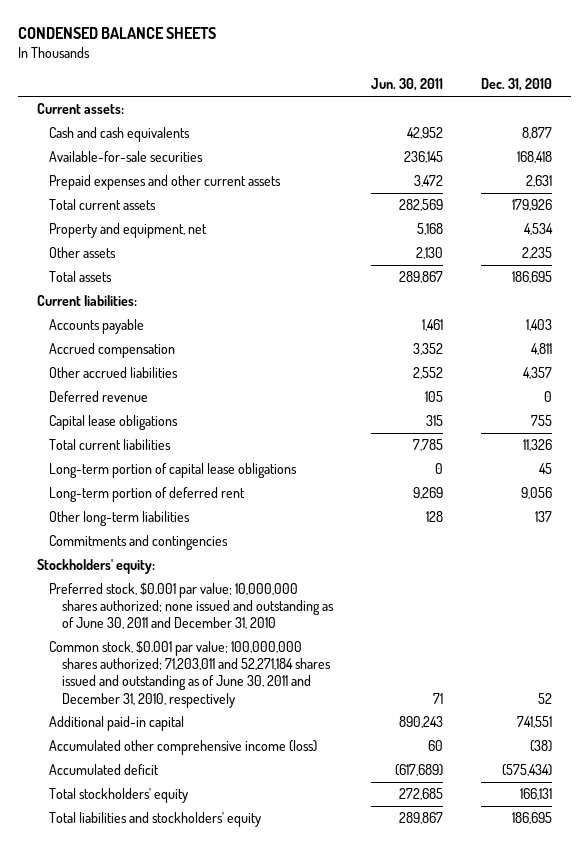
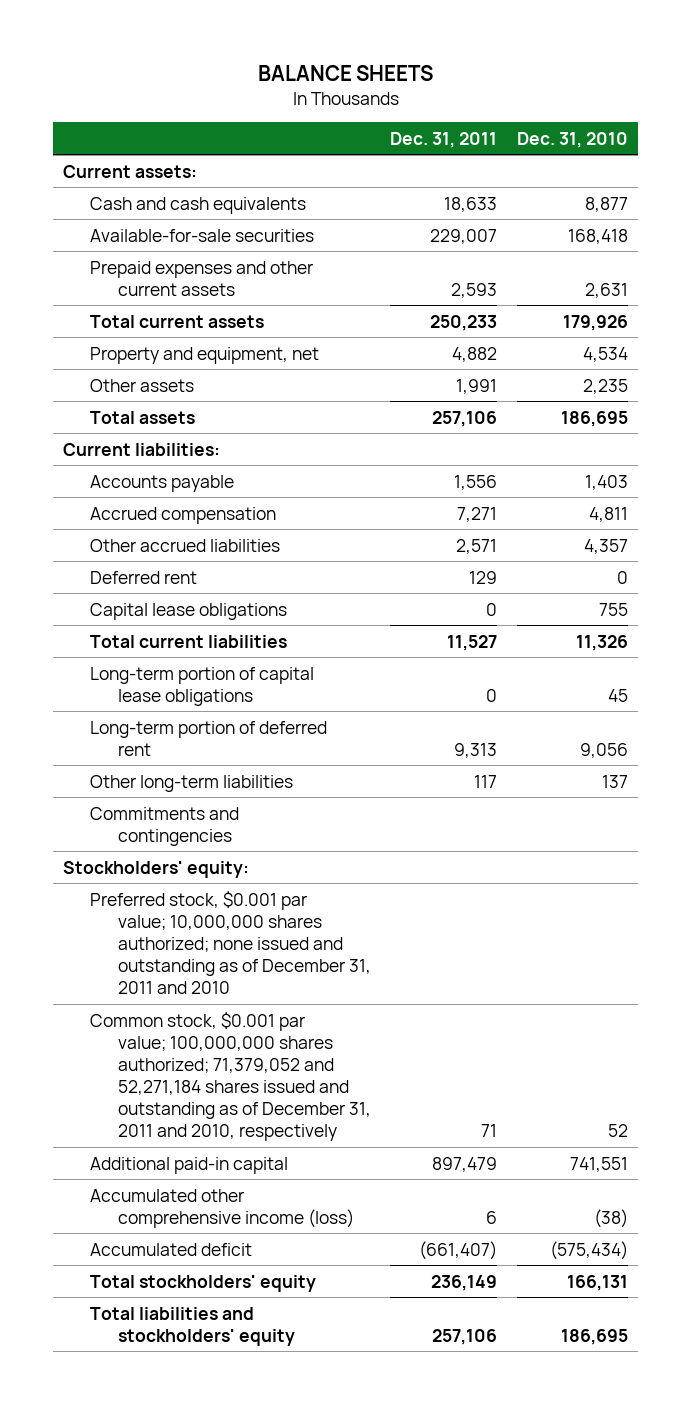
[17,27,216,40] CONDENSED BALANCE SHEETS -> [257,64,433,81] BALANCE SHEETS
[370,78,443,92] Jun. 30, 2011 -> none
none -> [390,131,498,148] Dec. 31, 2011
[49,391,149,403] Deferred revenue -> none
none -> [90,570,198,584] Deferred rent
[49,583,335,630] Preferred stock, $0.001 par value; 10,000,000 shares authorized; none issued and outstanding as of June 30, 2011 and December 31, 2010 -> [90,890,371,994] Preferred stock, $0.001 par value; 10,000,000 shares authorized; none issued and outstanding as of December 31, 2011 and 2010
[49,641,332,708] Common stock, $0.001 par value; 100,000,000 shares authorized; 71,203,011 and 52,271,184 shares issued and outstanding as of June 30, 2011 and December 31, 2010, respectively -> [90,1011,371,1141] Common stock, $0.001 par value; 100,000,000 shares authorized; 71,379,052 and 52,271,184 shares issued and outstanding as of December 31, 2011 and 2010, respectively

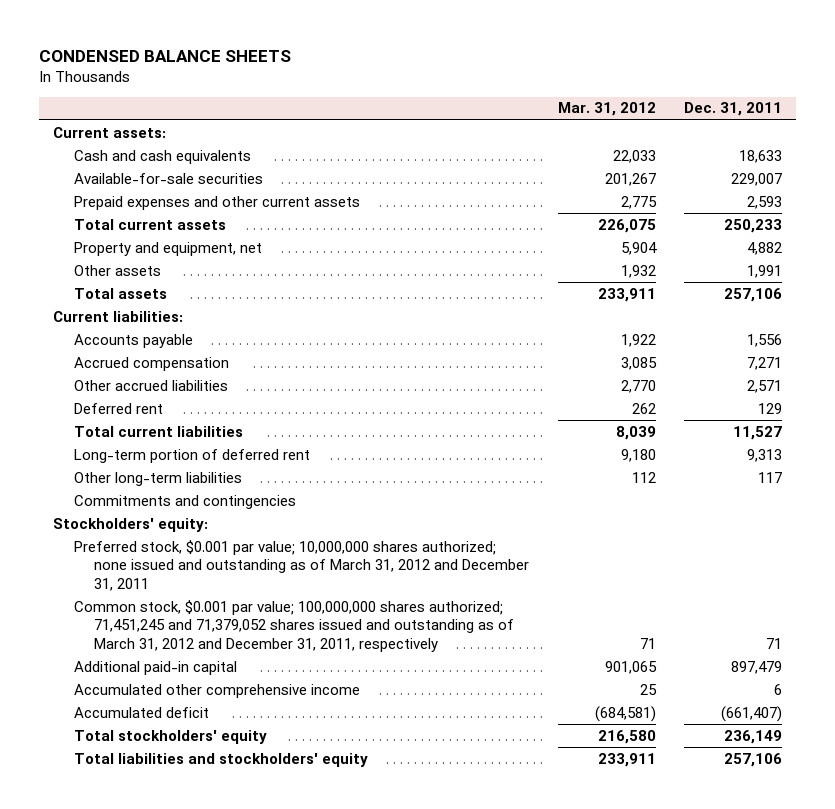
[257,64,433,81] BALANCE SHEETS -> [38,49,291,62] CONDENSED BALANCE SHEETS
[517,131,629,148] Dec. 31, 2010 -> none
none -> [557,102,656,117] Mar. 31, 2012
[90,602,288,620] Capital lease obligations -> none
[90,666,315,706] Long-term portion of capital lease obligations -> none
[90,890,371,994] Preferred stock, $0.001 par value; 10,000,000 shares authorized; none issued and outstanding as of December 31, 2011 and 2010 -> [73,539,530,592] Preferred stock, $0.001 par value; 10,000,000 shares authorized; none issued and outstanding as of March 31, 2012 and December 31, 2011
[90,1011,371,1141] Common stock, $0.001 par value; 100,000,000 shares authorized; 71,379,052 and 52,271,184 shares issued and outstanding as of December 31, 2011 and 2010, respectively -> [73,599,515,653] Common stock, $0.001 par value; 100,000,000 shares authorized; 71,451,245 and 71,379,052 shares issued and outstanding as of March 31, 2012 and December 31, 2011, respectively
[90,1188,354,1228] Accumulated other comprehensive income (loss) -> [73,683,360,698] Accumulated other comprehensive income

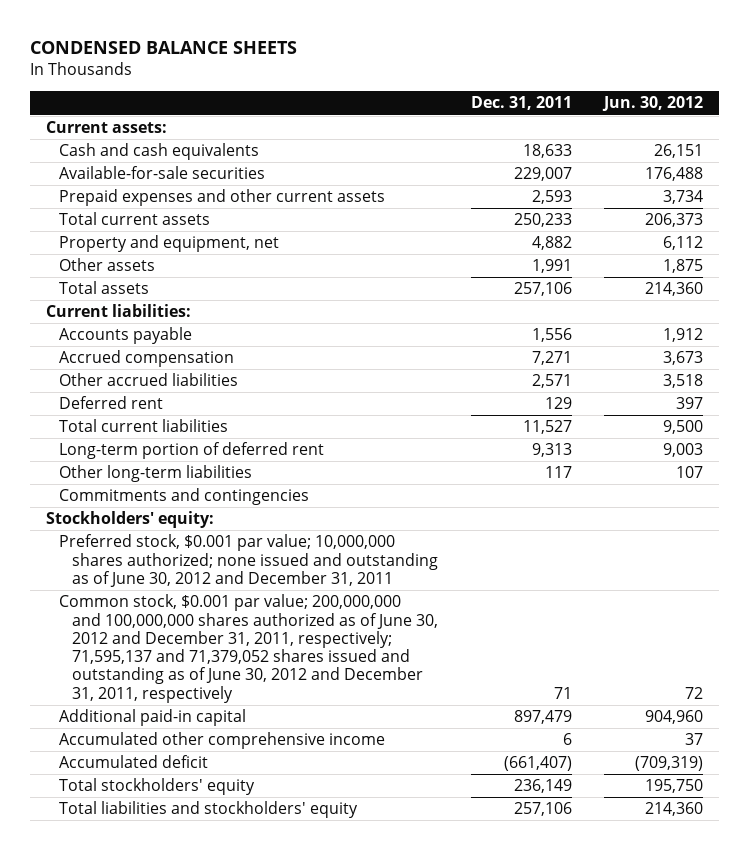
[557,102,656,117] Mar. 31, 2012 -> none
none -> [602,96,704,112] Jun. 30, 2012
[73,539,530,592] Preferred stock, $0.001 par value; 10,000,000 shares authorized; none issued and outstanding as of March 31, 2012 and December 31, 2011 -> [58,534,439,587] Preferred stock, $0.001 par value; 10,000,000 shares authorized; none issued and outstanding as of June 30, 2012 and December 31, 2011
[73,599,515,653] Common stock, $0.001 par value; 100,000,000 shares authorized; 71,451,245 and 71,379,052 shares issued and outstanding as of March 31, 2012 and December 31, 2011, respectively -> [58,594,439,703] Common stock, $0.001 par value; 200,000,000 and 100,000,000 shares authorized as of June 30, 2012 and December 31, 2011, respectively; 71,595,137 and 71,379,052 shares issued and outstanding as of June 30, 2012 and December 31, 2011, respectively

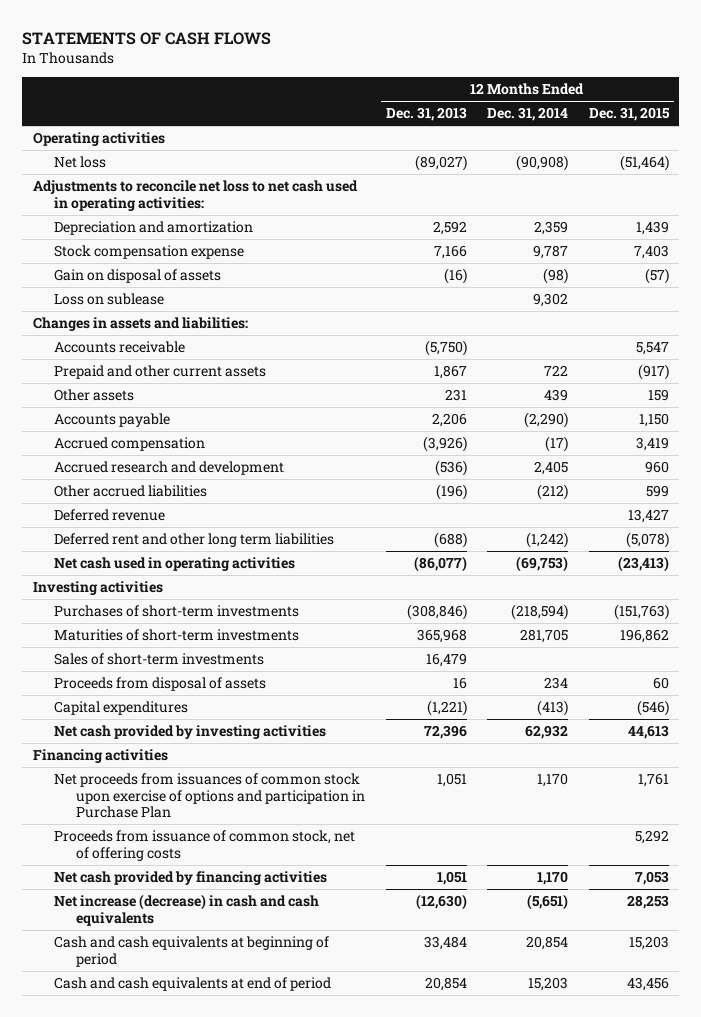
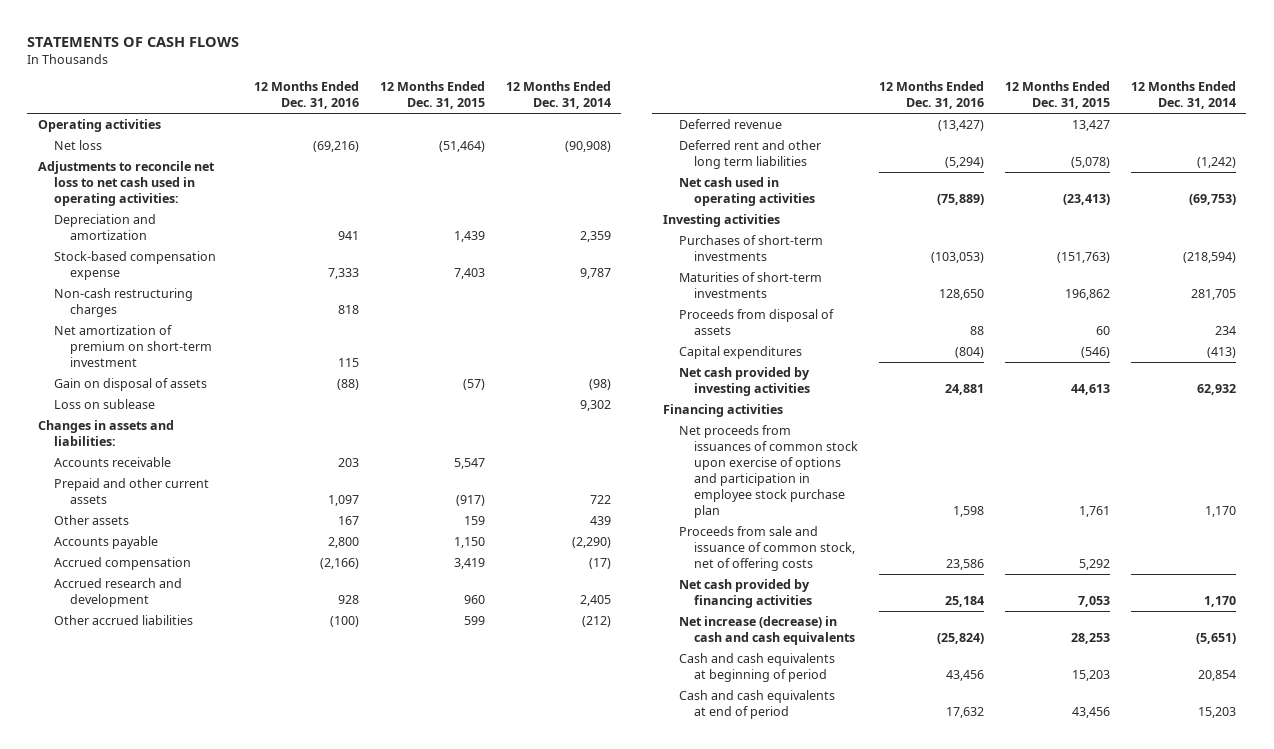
[385,107,467,122] Dec. 31, 2013 -> none
none -> [254,81,360,110] 12 Months Ended Dec. 31, 2016
[54,245,245,260] Stock compensation expense -> [53,251,216,281] Stock-based compensation expense
none -> [53,288,193,318] Non-cash restructuring charges
none -> [53,325,212,368] Net amortization of premium on short-term investment
[54,653,265,666] Sales of short-term investments -> none
[54,773,366,819] Net proceeds from issuances of common stock upon exercise of options and participation in Purchase Plan -> [678,425,859,519] Net proceeds from issuances of common stock upon exercise of options and participation in employee stock purchase plan
[54,830,356,861] Proceeds from issuance of common stock, net of offering costs -> [678,526,856,572] Proceeds from sale and issuance of common stock, net of offering costs

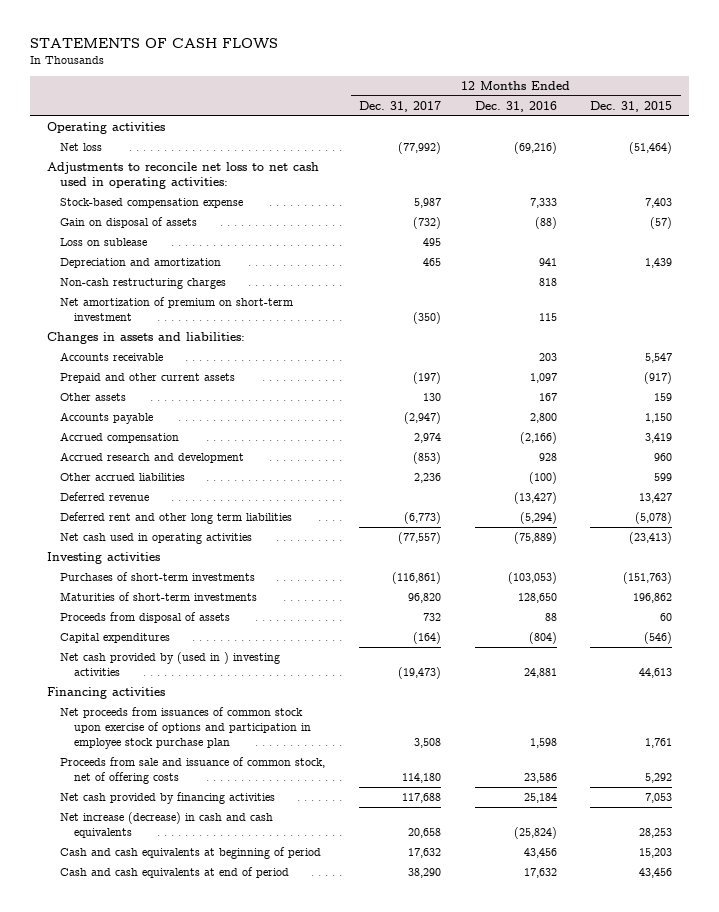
[505,81,611,110] 12 Months Ended Dec. 31, 2014 -> none
none -> [358,100,441,112] Dec. 31, 2017
[53,214,156,241] Depreciation and amortization -> [60,258,222,269] Depreciation and amortization
[53,288,193,318] Non-cash restructuring charges -> [60,278,227,290] Non-cash restructuring charges
[53,325,212,368] Net amortization of premium on short-term investment -> [60,297,294,322] Net amortization of premium on short-term investment
[678,367,811,397] Net cash provided by investing activities -> [60,652,281,677] Net cash provided by (used in ) investing activities

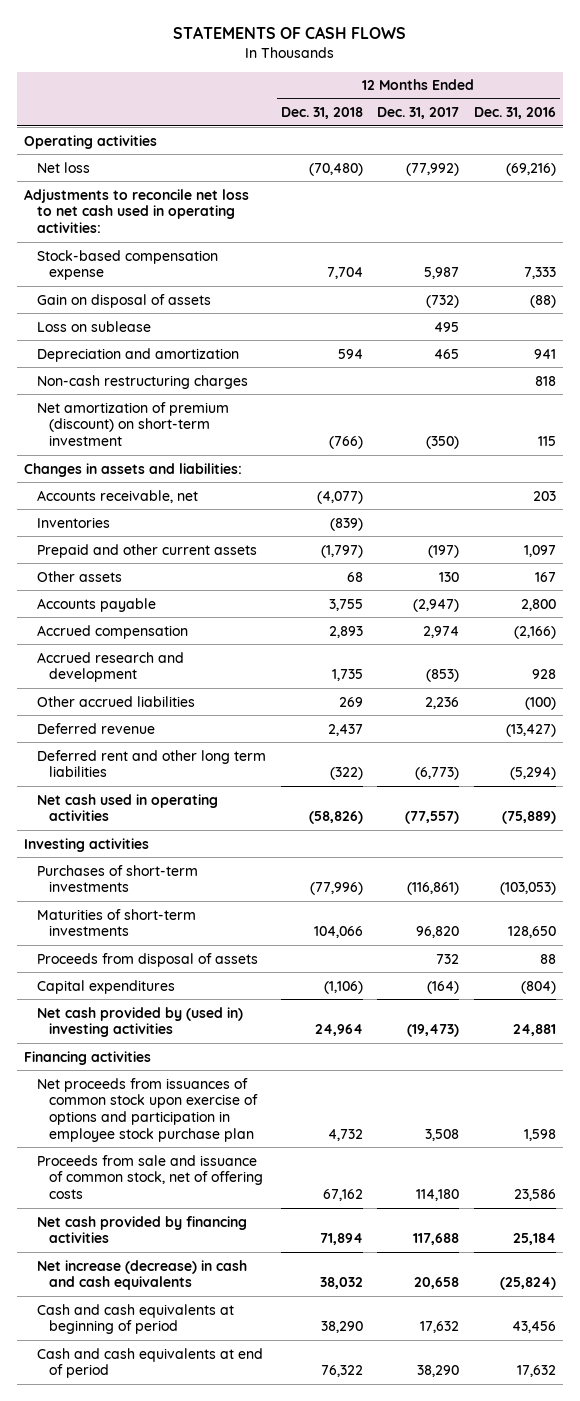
[590,100,673,112] Dec. 31, 2015 -> none
none -> [280,107,363,120] Dec. 31, 2018
[60,297,294,322] Net amortization of premium on short-term investment -> [36,401,229,447] Net amortization of premium (discount) on short-term investment
[60,352,164,362] Accounts receivable -> [36,489,198,503] Accounts receivable, net
none -> [36,516,110,528] Inventories
[60,652,281,677] Net cash provided by (used in ) investing activities -> [36,1006,243,1038] Net cash provided by (used in) investing activities

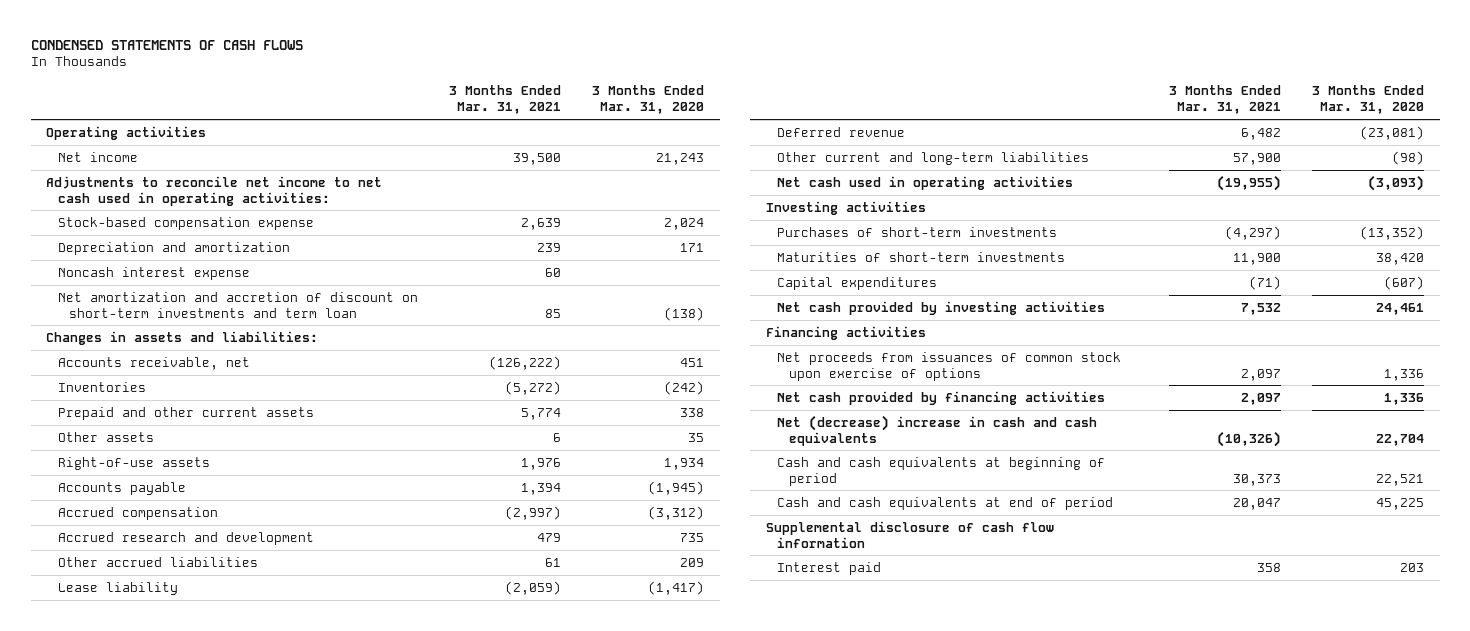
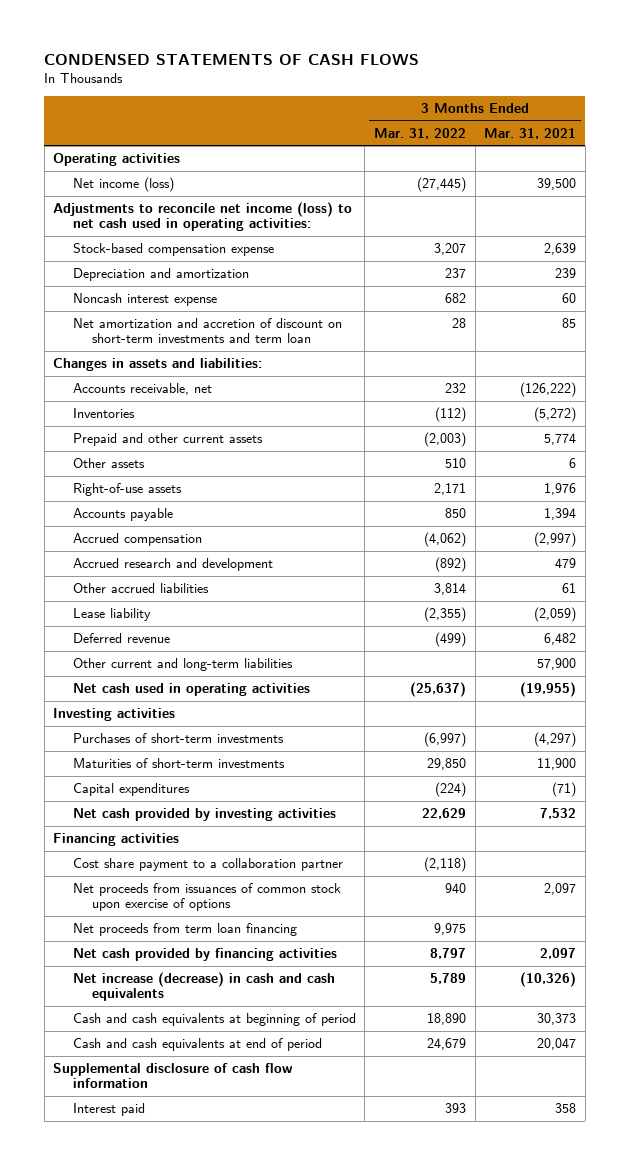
[592,85,705,115] 3 Months Ended Mar. 31, 2020 -> none
none -> [374,127,467,139] Mar. 31, 2022
[57,151,138,162] Net income -> [72,176,174,192] Net income (loss)
[46,175,383,206] Adjustments to reconcile net income to net cash used in operating activities: -> [53,201,353,232] Adjustments to reconcile net income (loss) to net cash used in operating activities:
none -> [72,857,343,871] Cost share payment to a collaboration partner
none -> [72,922,297,936] Net proceeds from term loan financing
[777,414,1098,446] Net (decrease) increase in cash and cash equivalents -> [72,971,335,1002] Net increase (decrease) in cash and cash equivalents

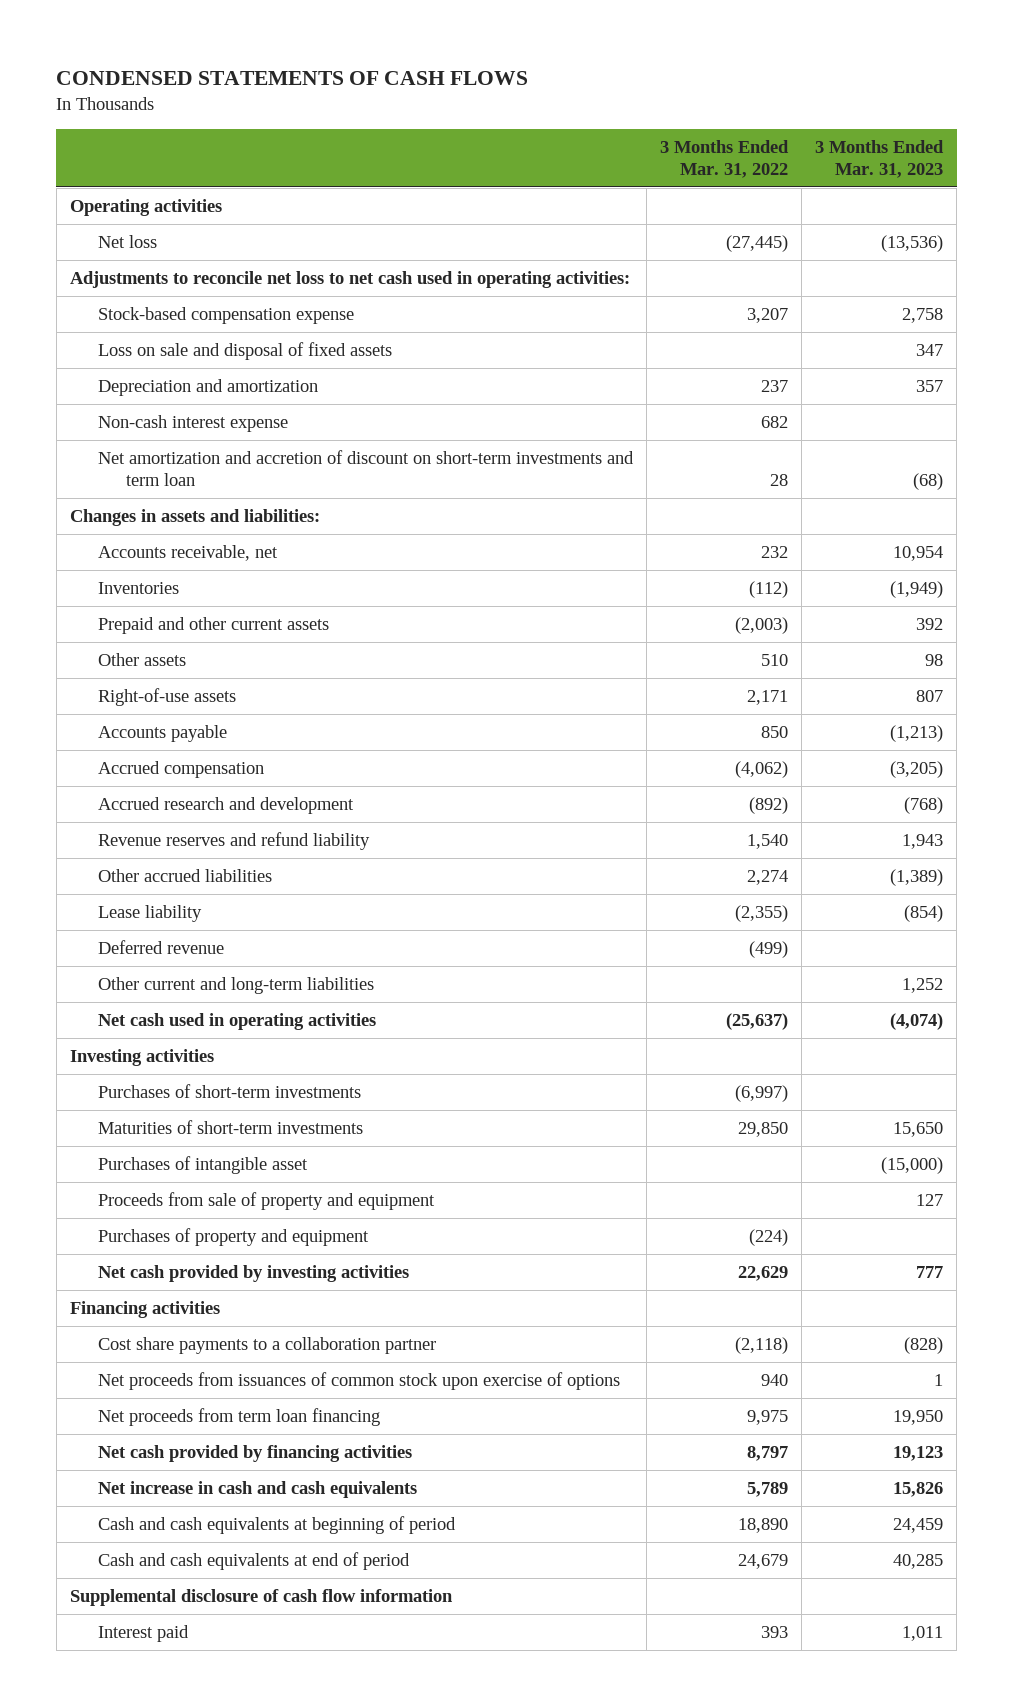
[484,127,577,139] Mar. 31, 2021 -> none
none -> [815,139,945,178] 3 Months Ended Mar. 31, 2023
[72,176,174,192] Net income (loss) -> [98,235,158,249] Net loss
[53,201,353,232] Adjustments to reconcile net income (loss) to net cash used in operating activities: -> [70,271,631,289] Adjustments to reconcile net loss to net cash used in operating activities:
none -> [98,342,393,361] Loss on sale and disposal of fixed assets
[72,292,217,306] Noncash interest expense -> [98,415,289,433] Non-cash interest expense
none -> [98,832,371,851] Revenue reserves and refund liability
[434,582,467,595] 3,814 -> [747,870,789,886] 2,274
none -> [98,1156,309,1175] Purchases of intangible asset
none -> [98,1192,436,1211] Proceeds from sale of property and equipment
[72,782,190,796] Capital expenditures -> [98,1228,370,1247] Purchases of property and equipment
[72,857,343,871] Cost share payment to a collaboration partner -> [98,1337,437,1355] Cost share payments to a collaboration partner
[72,971,335,1002] Net increase (decrease) in cash and cash equivalents -> [98,1481,418,1499] Net increase in cash and cash equivalents

